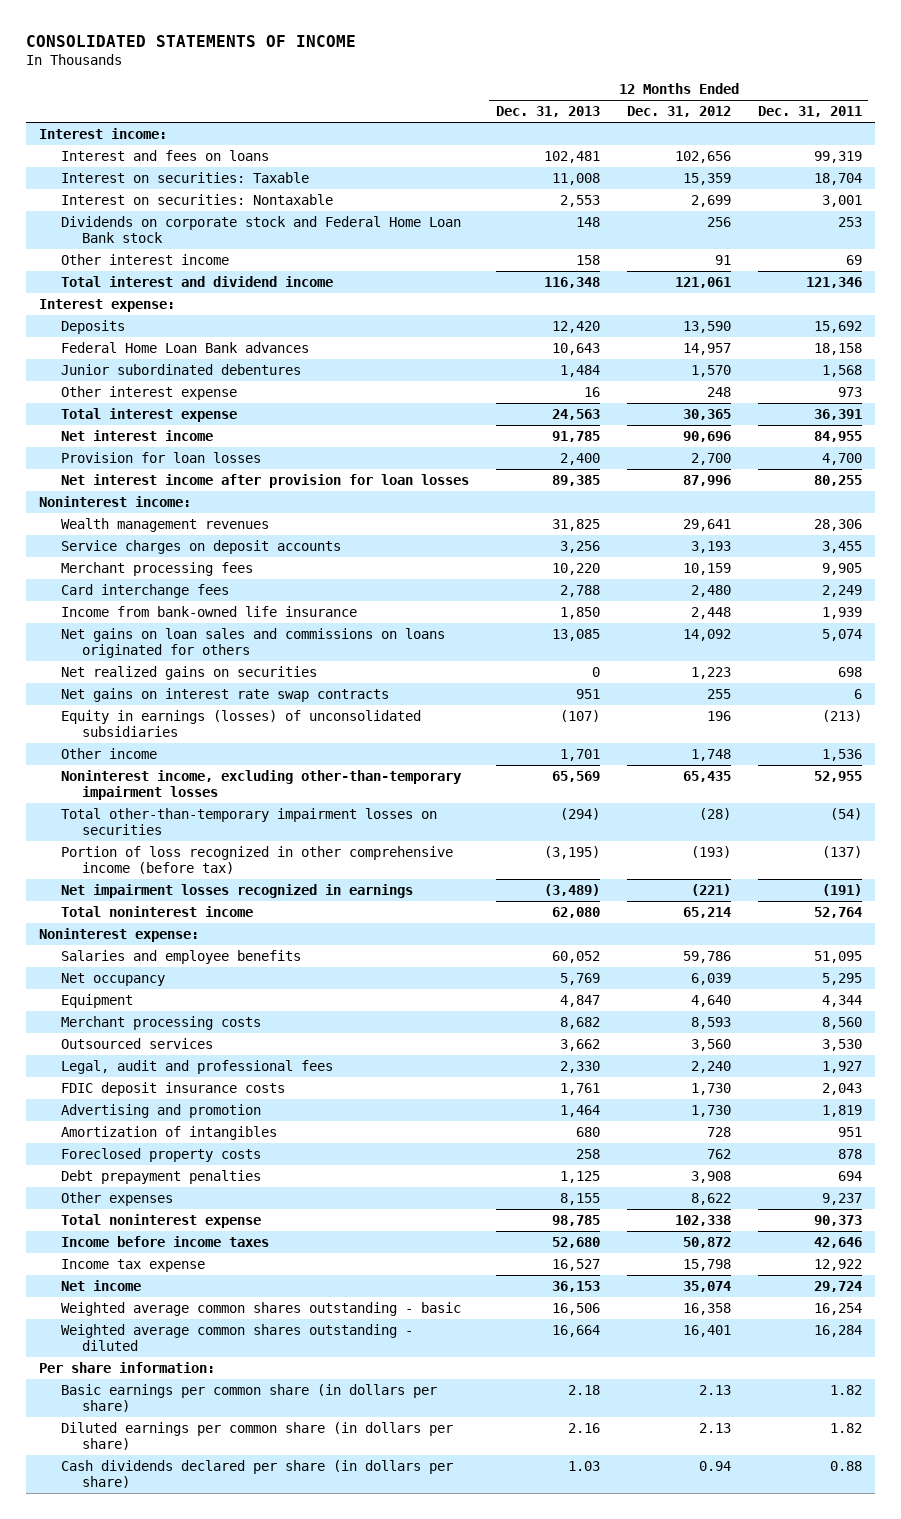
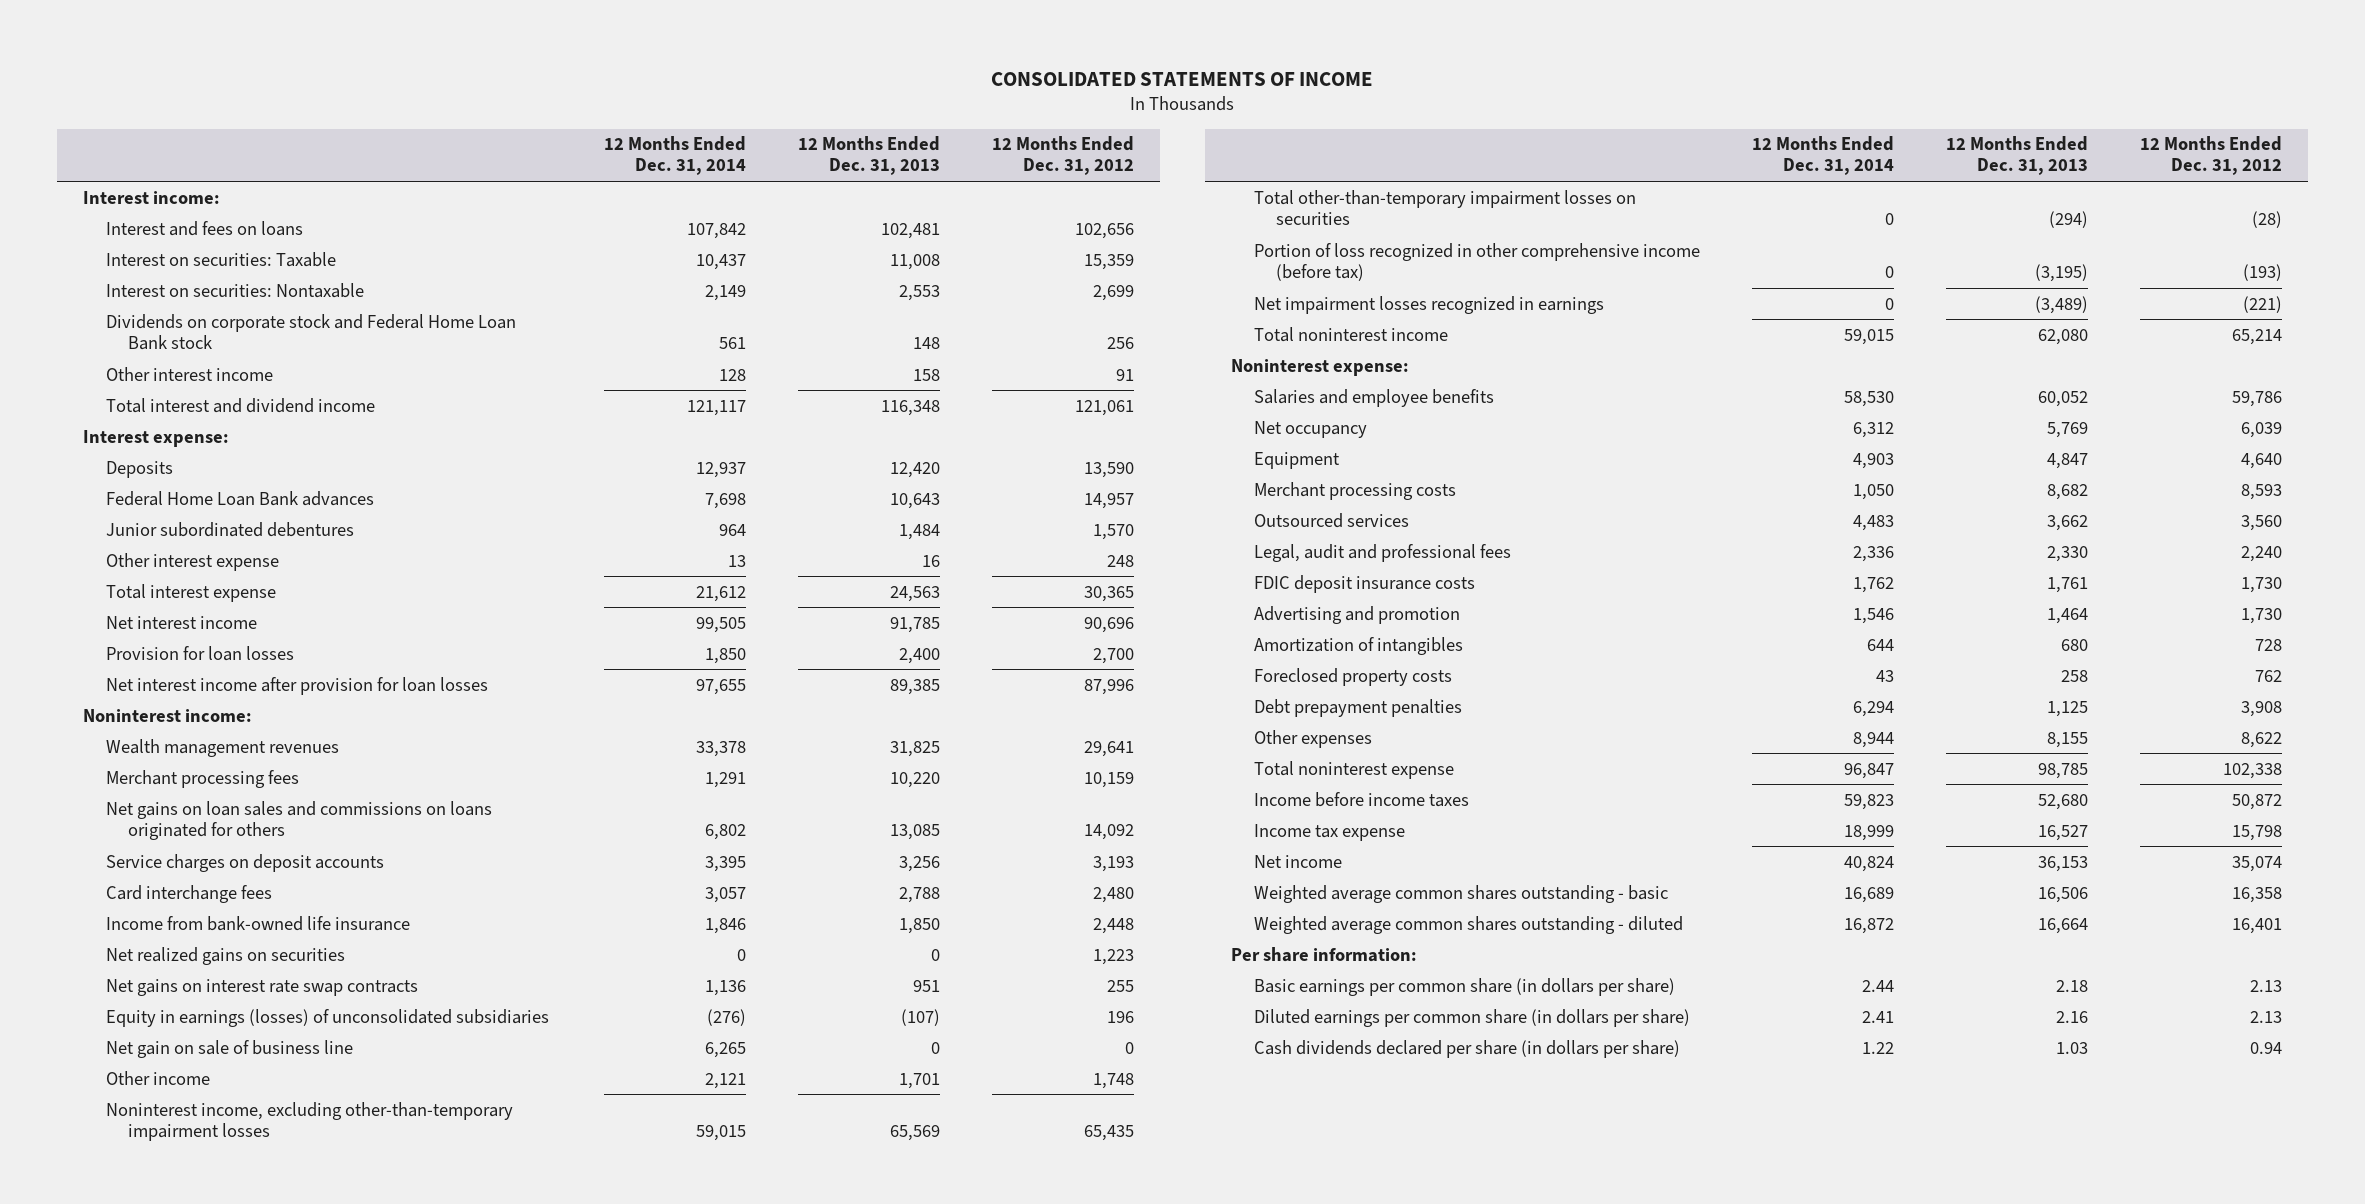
[757,106,862,118] Dec. 31, 2011 -> none
none -> [603,136,746,176] 12 Months Ended Dec. 31, 2014
[60,627,445,658] Net gains on loan sales and commissions on loans originated for others -> [105,800,492,840] Net gains on loan sales and commissions on loans originated for others
[60,539,341,554] Service charges on deposit accounts -> [105,853,384,872] Service charges on deposit accounts
none -> [105,1039,353,1058] Net gain on sale of business line

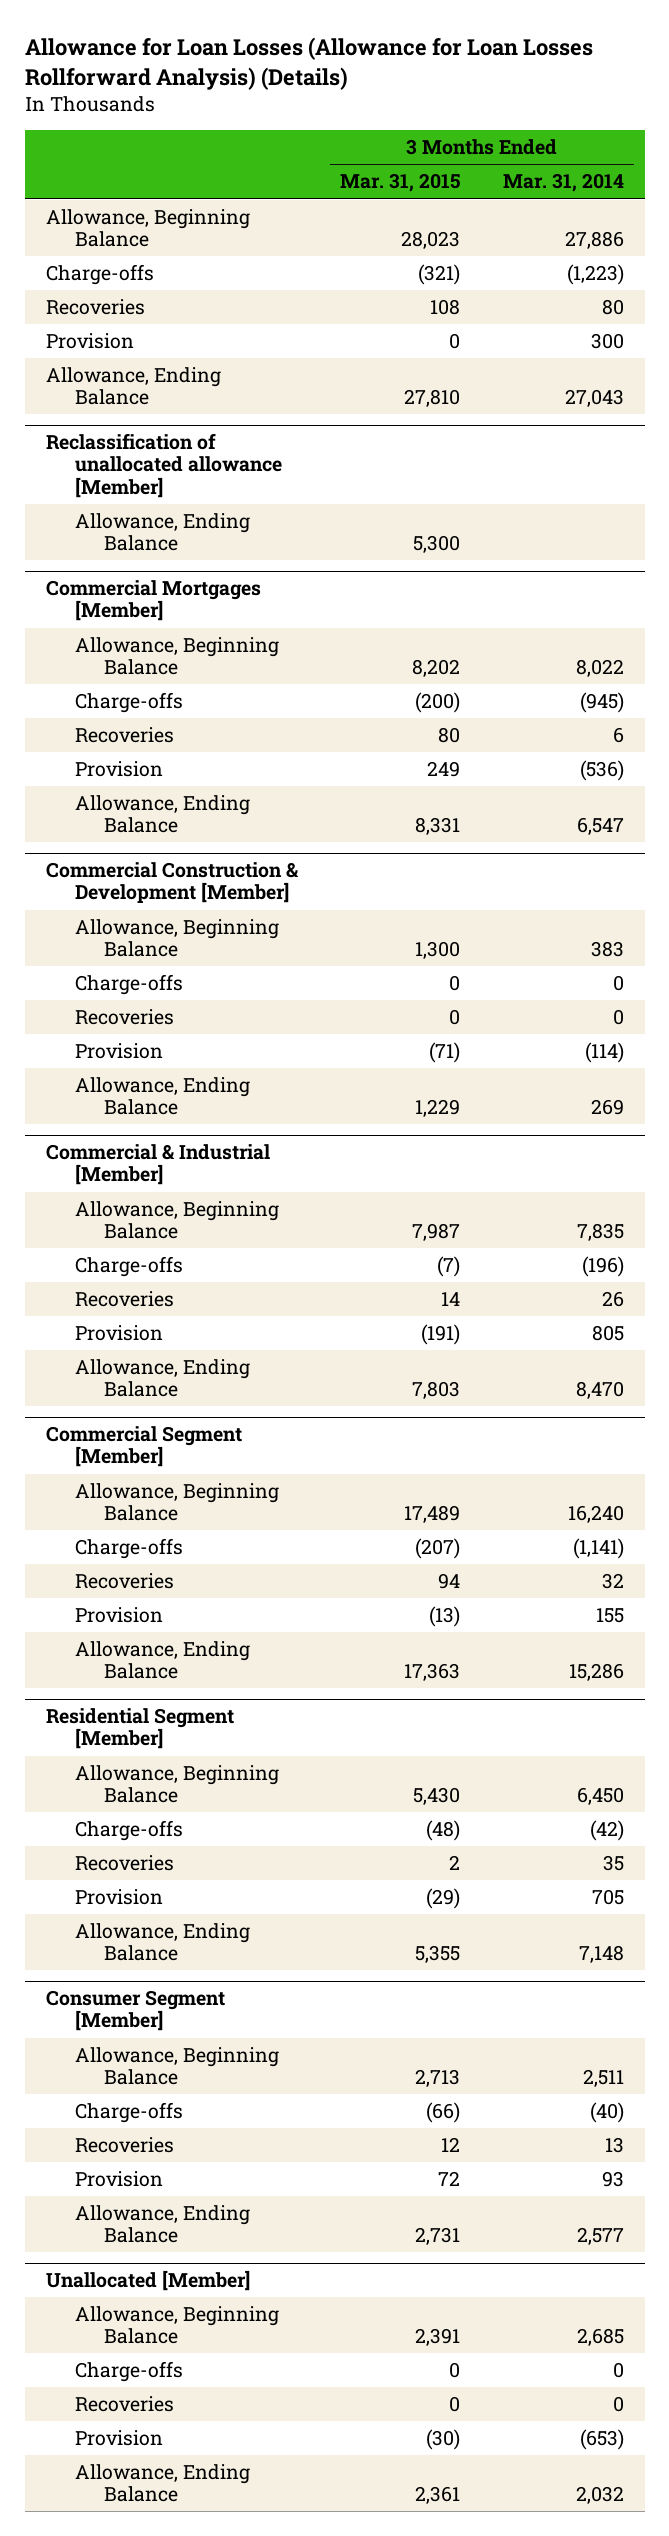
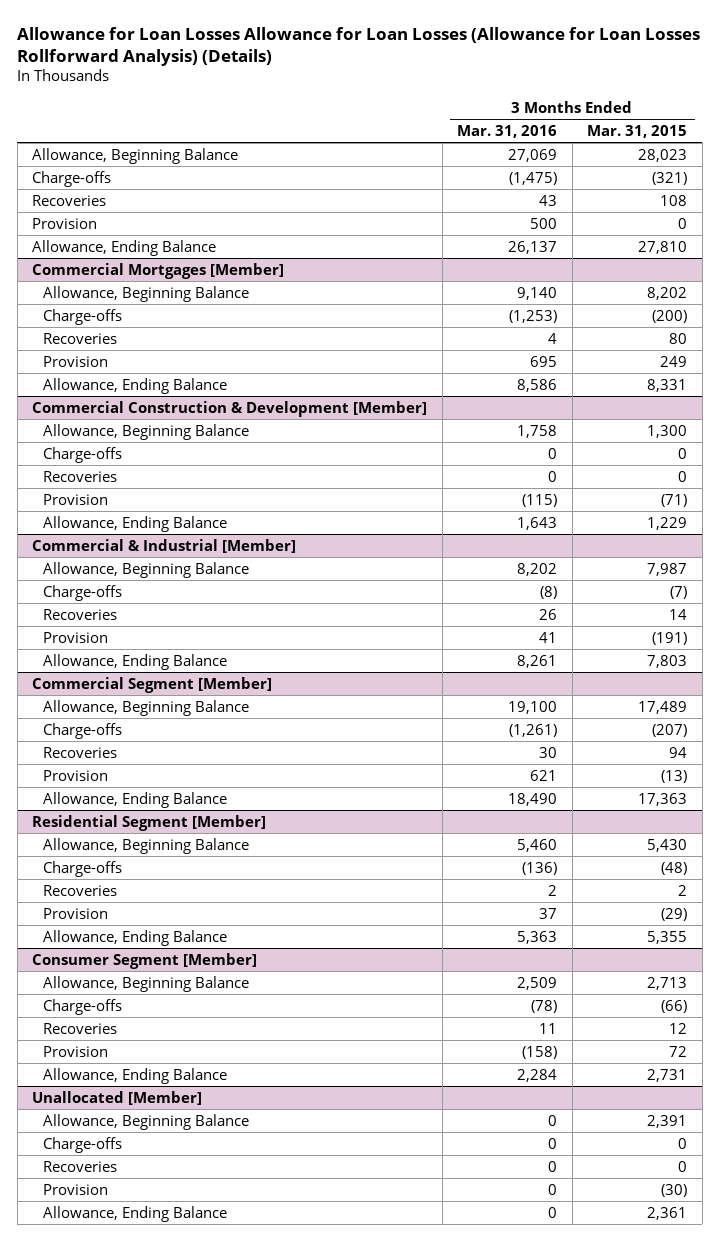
[24,36,593,90] Allowance for Loan Losses (Allowance for Loan Losses Rollforward Analysis) (Details) -> [17,26,701,66] Allowance for Loan Losses Allowance for Loan Losses (Allowance for Loan Losses Rollforward Analysis) (Details)
[502,173,624,193] Mar. 31, 2014 -> none
none -> [457,124,558,138] Mar. 31, 2016
[45,433,282,498] Reclassification of unallocated allowance [Member] -> none
[74,513,250,552] Allowance, Ending Balance -> none

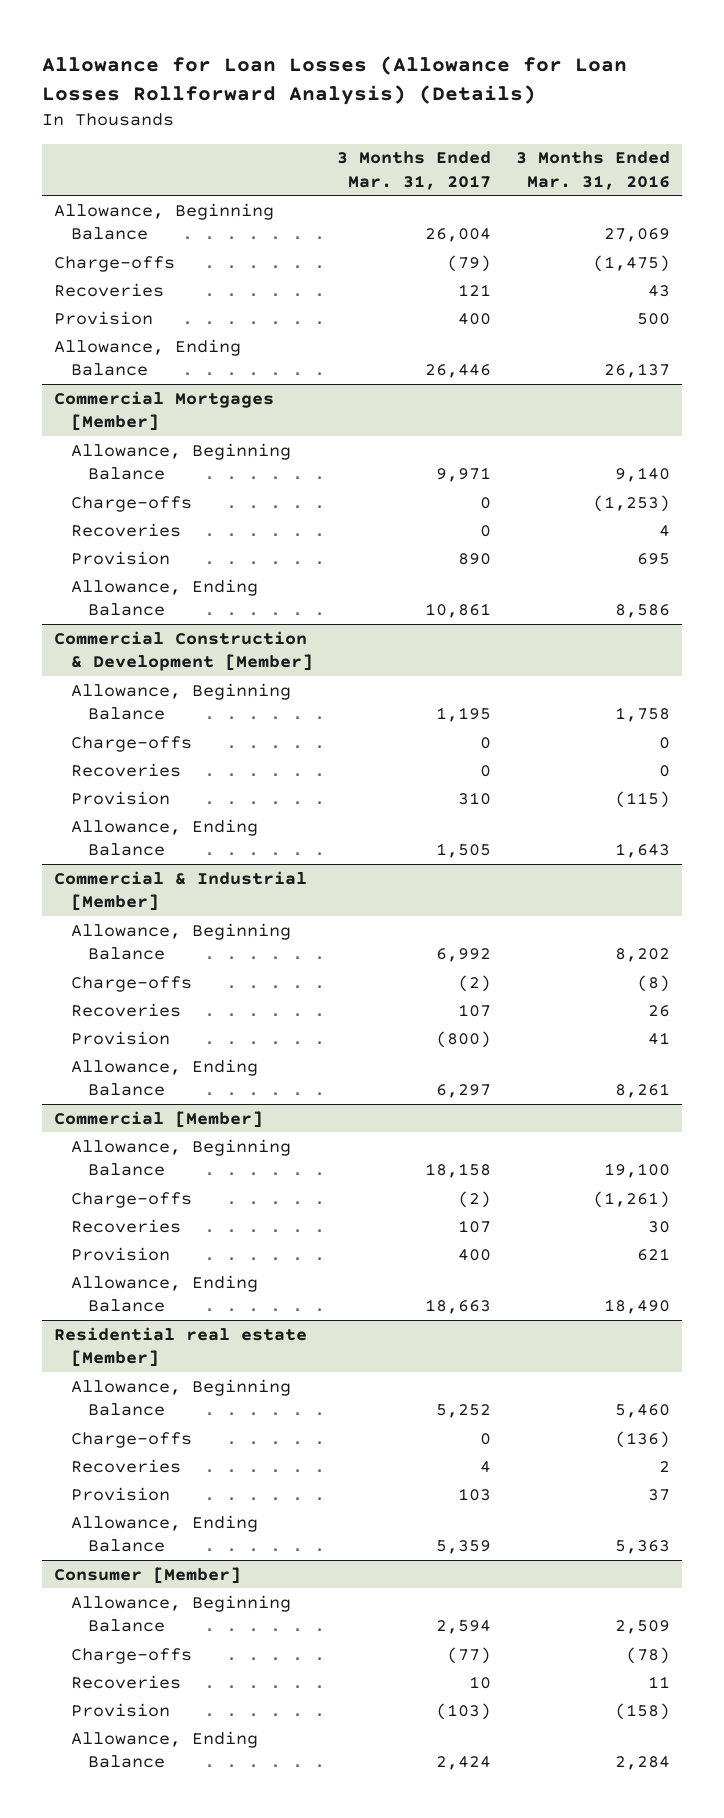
[17,26,701,66] Allowance for Loan Losses Allowance for Loan Losses (Allowance for Loan Losses Rollforward Analysis) (Details) -> [41,55,627,105] Allowance for Loan Losses (Allowance for Loan Losses Rollforward Analysis) (Details)
[587,124,688,138] Mar. 31, 2015 -> none
none -> [337,151,492,190] 3 Months Ended Mar. 31, 2017
[32,676,273,693] Commercial Segment [Member] -> [54,1110,264,1128] Commercial [Member]
[32,814,267,831] Residential Segment [Member] -> [54,1326,308,1368] Residential real estate [Member]
[32,952,258,969] Consumer Segment [Member] -> [54,1566,242,1584] Consumer [Member]
[32,1090,203,1105] Unallocated [Member] -> none
[42,1113,249,1130] Allowance, Beginning Balance -> none
[42,1136,122,1153] Charge-offs -> none
[42,1160,117,1172] Recoveries -> none
[42,1183,108,1195] Provision -> none
[42,1205,227,1222] Allowance, Ending Balance -> none

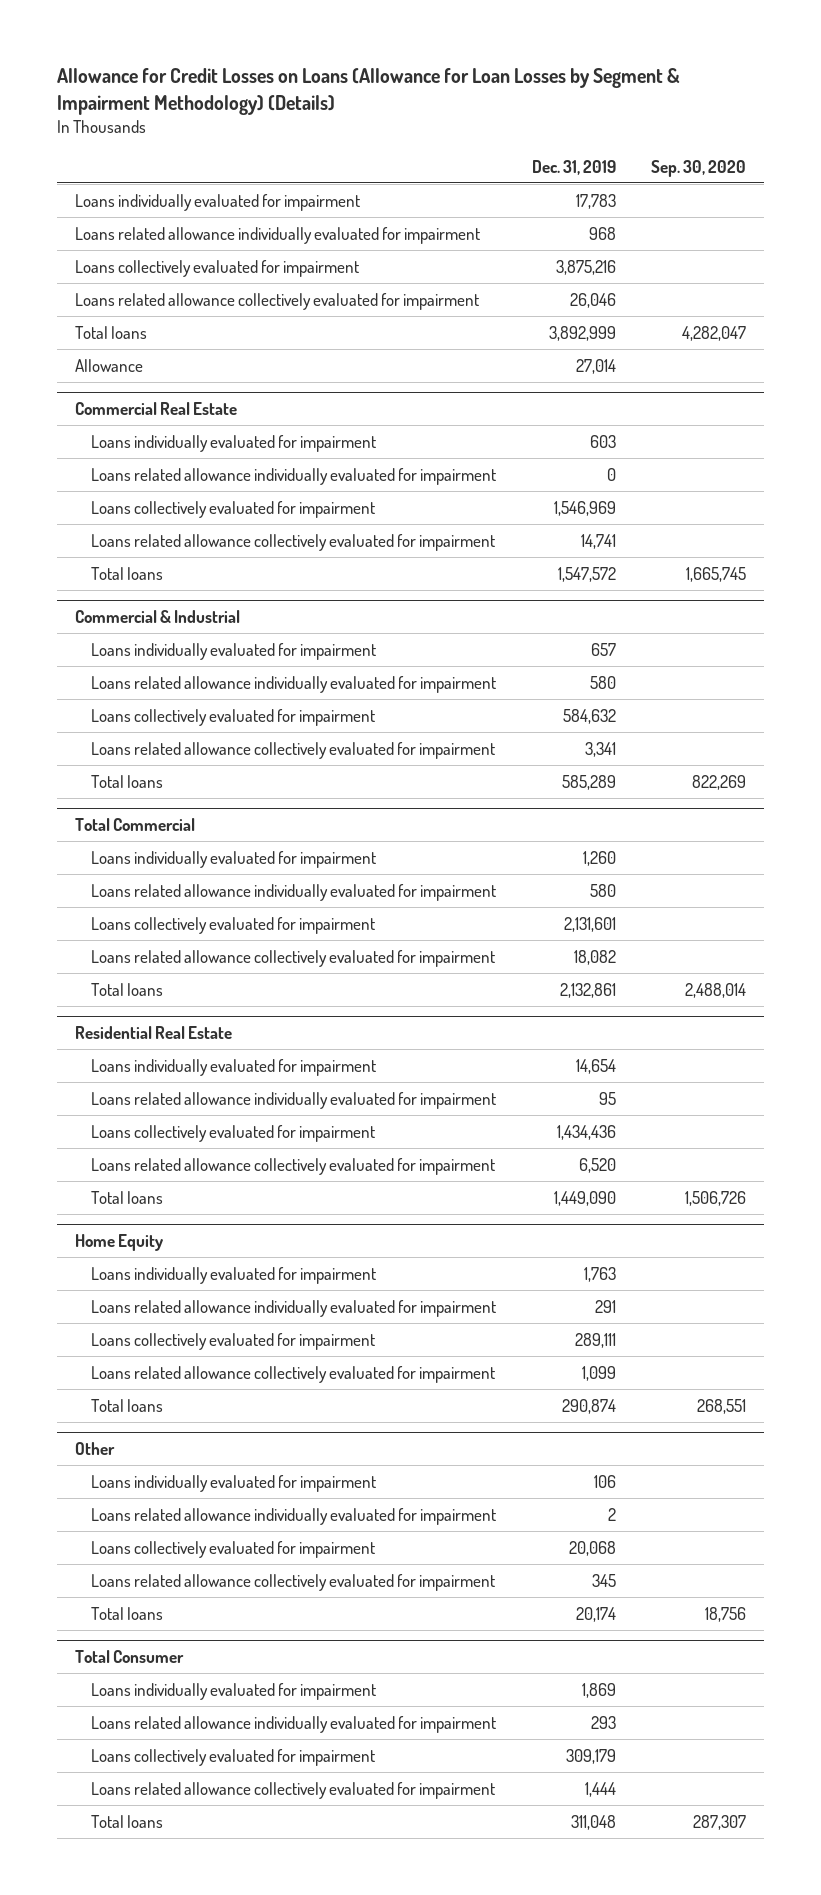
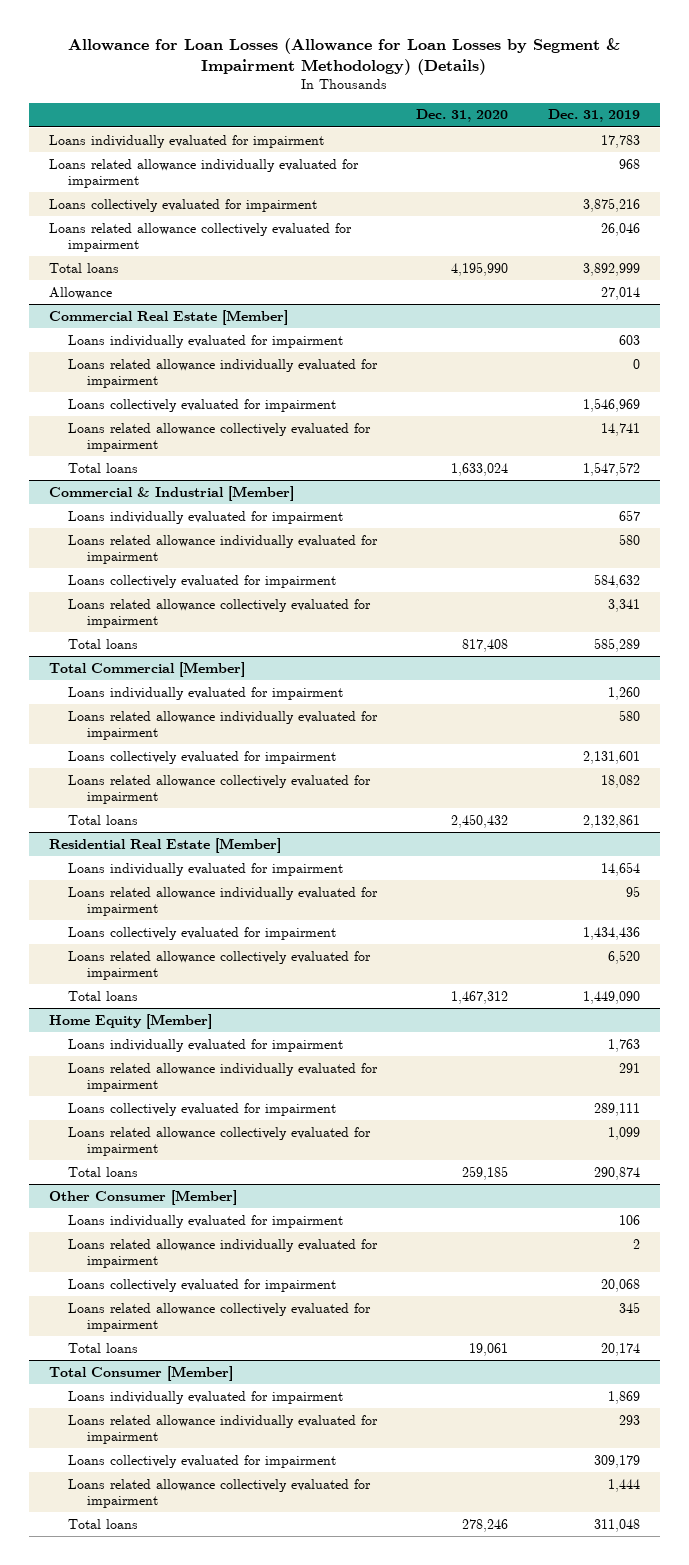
[56,68,680,115] Allowance for Credit Losses on Loans (Allowance for Loan Losses by Segment & Impairment Methodology) (Details) -> [68,37,621,75] Allowance for Loan Losses (Allowance for Loan Losses by Segment & Impairment Methodology) (Details)
[651,159,747,177] Sep. 30, 2020 -> none
none -> [416,109,509,123] Dec. 31, 2020
[74,401,237,415] Commercial Real Estate -> [48,309,288,325] Commercial Real Estate [Member]
[74,609,240,623] Commercial & Industrial -> [48,485,294,501] Commercial & Industrial [Member]
[74,817,195,831] Total Commercial -> [48,661,245,677] Total Commercial [Member]
[74,1025,232,1039] Residential Real Estate -> [48,837,281,853] Residential Real Estate [Member]
[74,1233,163,1251] Home Equity -> [48,1013,212,1029] Home Equity [Member]
[74,1441,115,1455] Other -> [48,1189,237,1205] Other Consumer [Member]
[74,1649,184,1663] Total Consumer -> [48,1365,233,1381] Total Consumer [Member]

